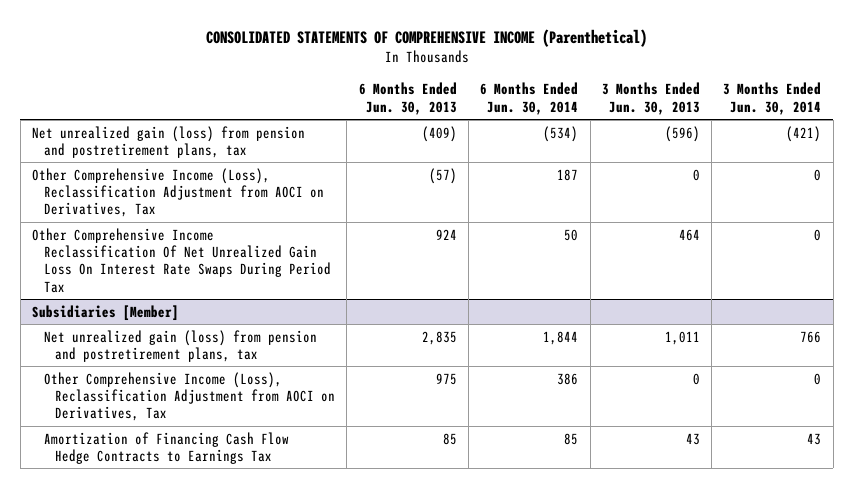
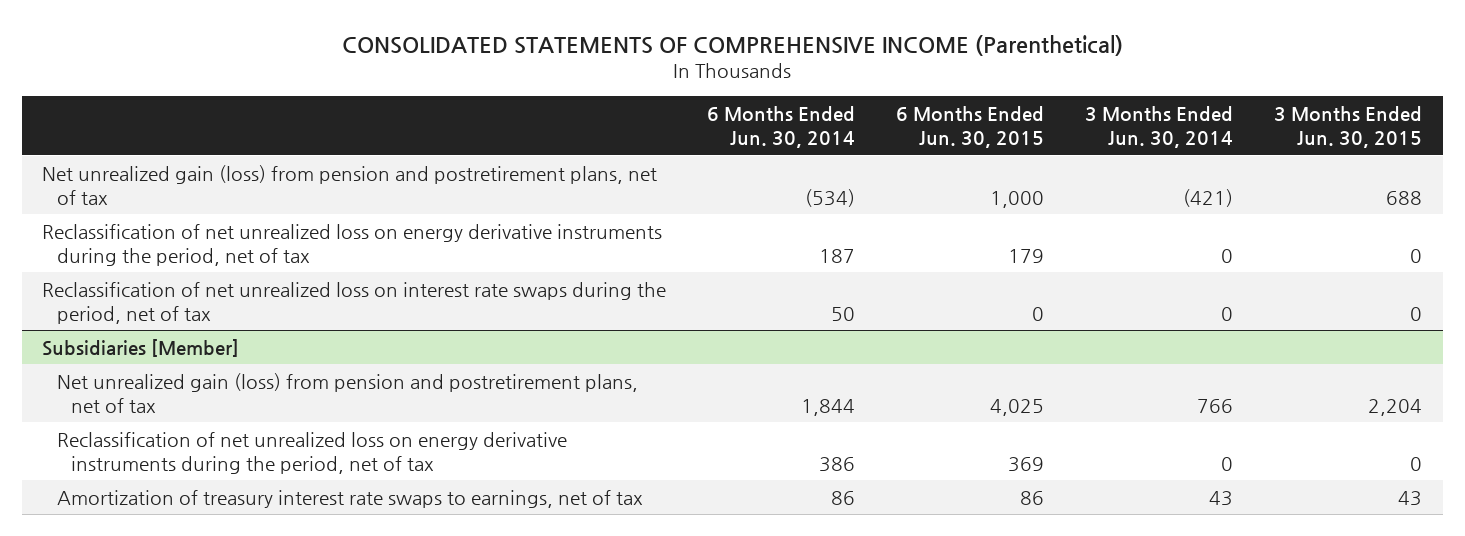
[358,82,457,115] 6 Months Ended Jun. 30, 2013 -> none
[601,82,700,115] 3 Months Ended Jun. 30, 2013 -> none
none -> [896,106,1045,149] 6 Months Ended Jun. 30, 2015
none -> [1274,106,1423,149] 3 Months Ended Jun. 30, 2015
[32,125,306,158] Net unrealized gain (loss) from pension and postretirement plans, tax -> [42,164,658,205] Net unrealized gain (loss) from pension and postretirement plans, net of tax
[32,167,324,218] Other Comprehensive Income (Loss), Reclassification Adjustment from AOCI on Derivatives, Tax -> [42,223,663,266] Reclassification of net unrealized loss on energy derivative instruments during the period, net of tax
[32,227,331,293] Other Comprehensive Income Reclassification Of Net Unrealized Gain Loss On Interest Rate Swaps During Period Tax -> [42,281,667,324] Reclassification of net unrealized loss on interest rate swaps during the period, net of tax
[43,329,317,362] Net unrealized gain (loss) from pension and postretirement plans, tax -> [56,372,638,413] Net unrealized gain (loss) from pension and postretirement plans, net of tax
[43,371,336,422] Other Comprehensive Income (Loss), Reclassification Adjustment from AOCI on Derivatives, Tax -> [56,431,567,474] Reclassification of net unrealized loss on energy derivative instruments during the period, net of tax
[43,431,289,464] Amortization of Financing Cash Flow Hedge Contracts to Earnings Tax -> [56,489,643,508] Amortization of treasury interest rate swaps to earnings, net of tax
[564,432,579,445] 85 -> [831,490,856,505] 86

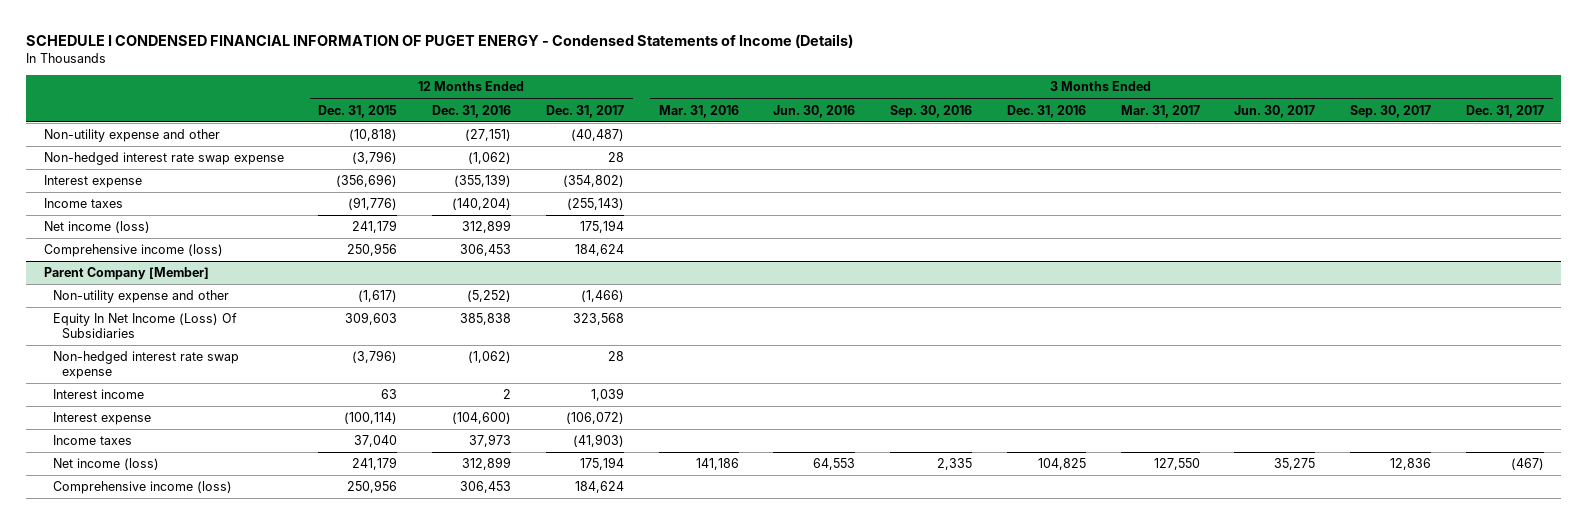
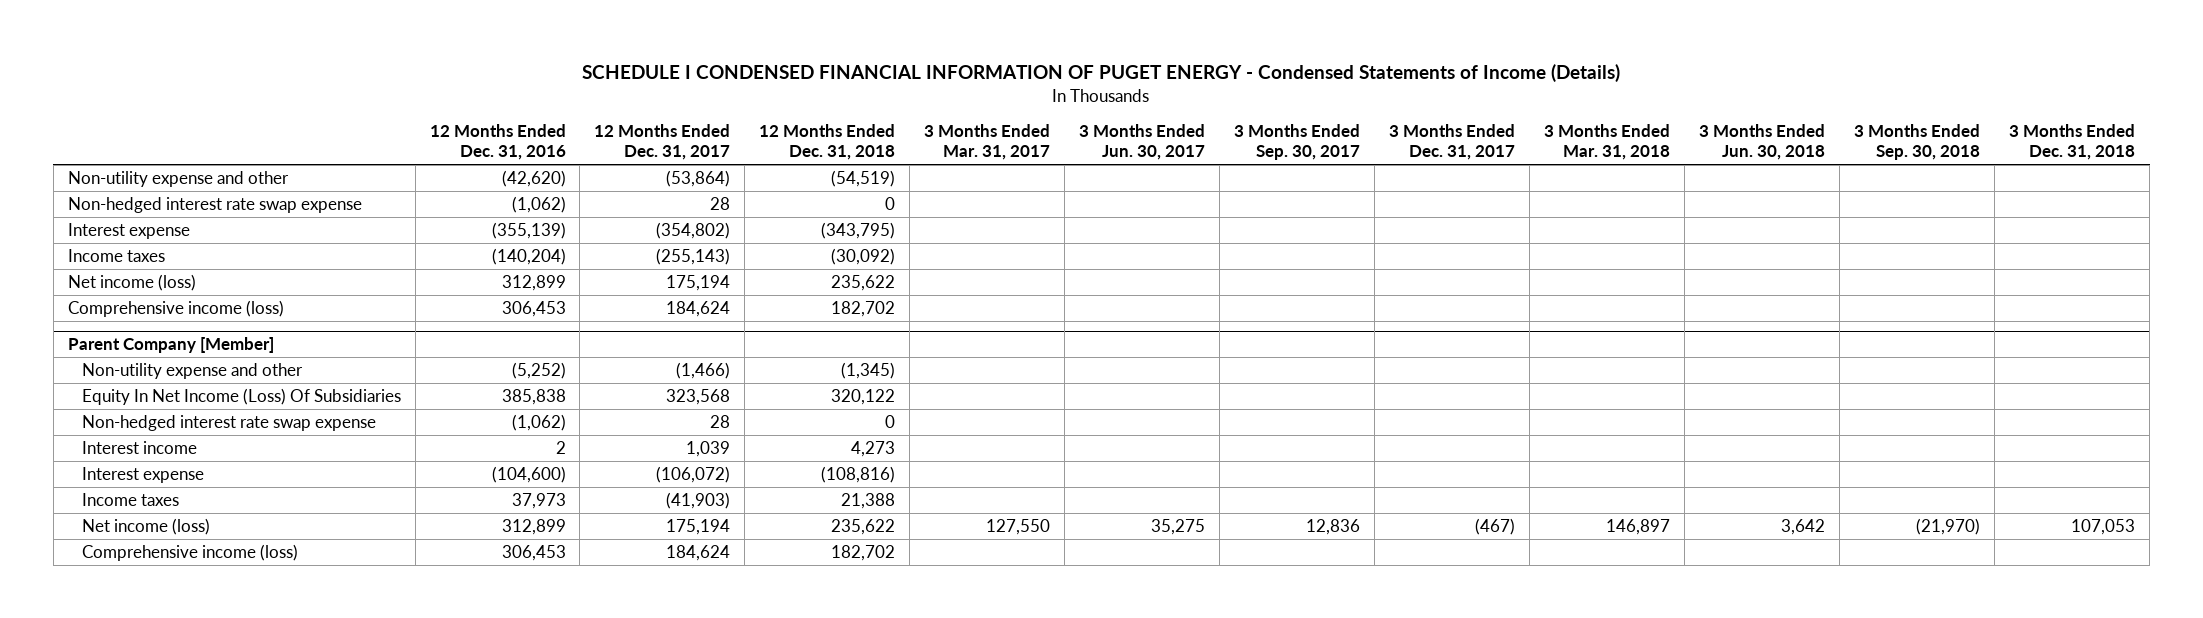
[318,104,398,118] Dec. 31, 2015 -> none
[658,104,739,118] Mar. 31, 2016 -> none
[773,104,856,118] Jun. 30, 2016 -> none
[890,104,973,118] Sep. 30, 2016 -> none
[1006,104,1086,118] Dec. 31, 2016 -> none
none -> [759,124,896,161] 12 Months Ended Dec. 31, 2018
none -> [1544,124,1671,161] 3 Months Ended Mar. 31, 2018
none -> [1699,124,1826,161] 3 Months Ended Jun. 30, 2018
none -> [1854,124,1981,161] 3 Months Ended Sep. 30, 2018
none -> [2009,124,2136,161] 3 Months Ended Dec. 31, 2018
[465,129,512,142] (27,151) -> [501,169,566,187] (42,620)
[570,129,624,142] (40,487) -> [666,169,731,187] (53,864)

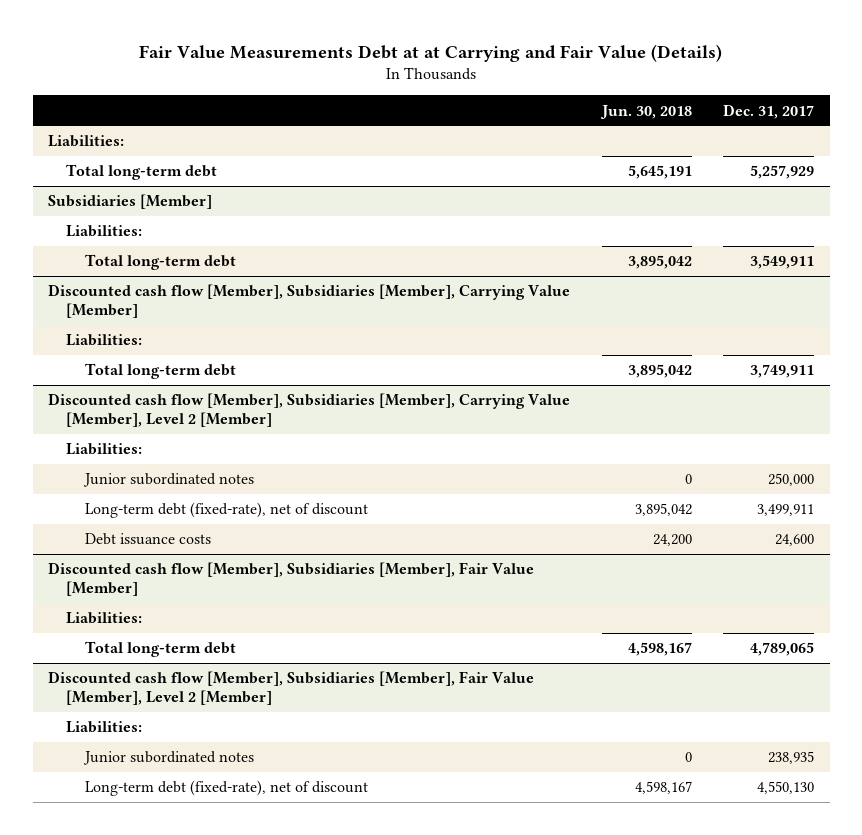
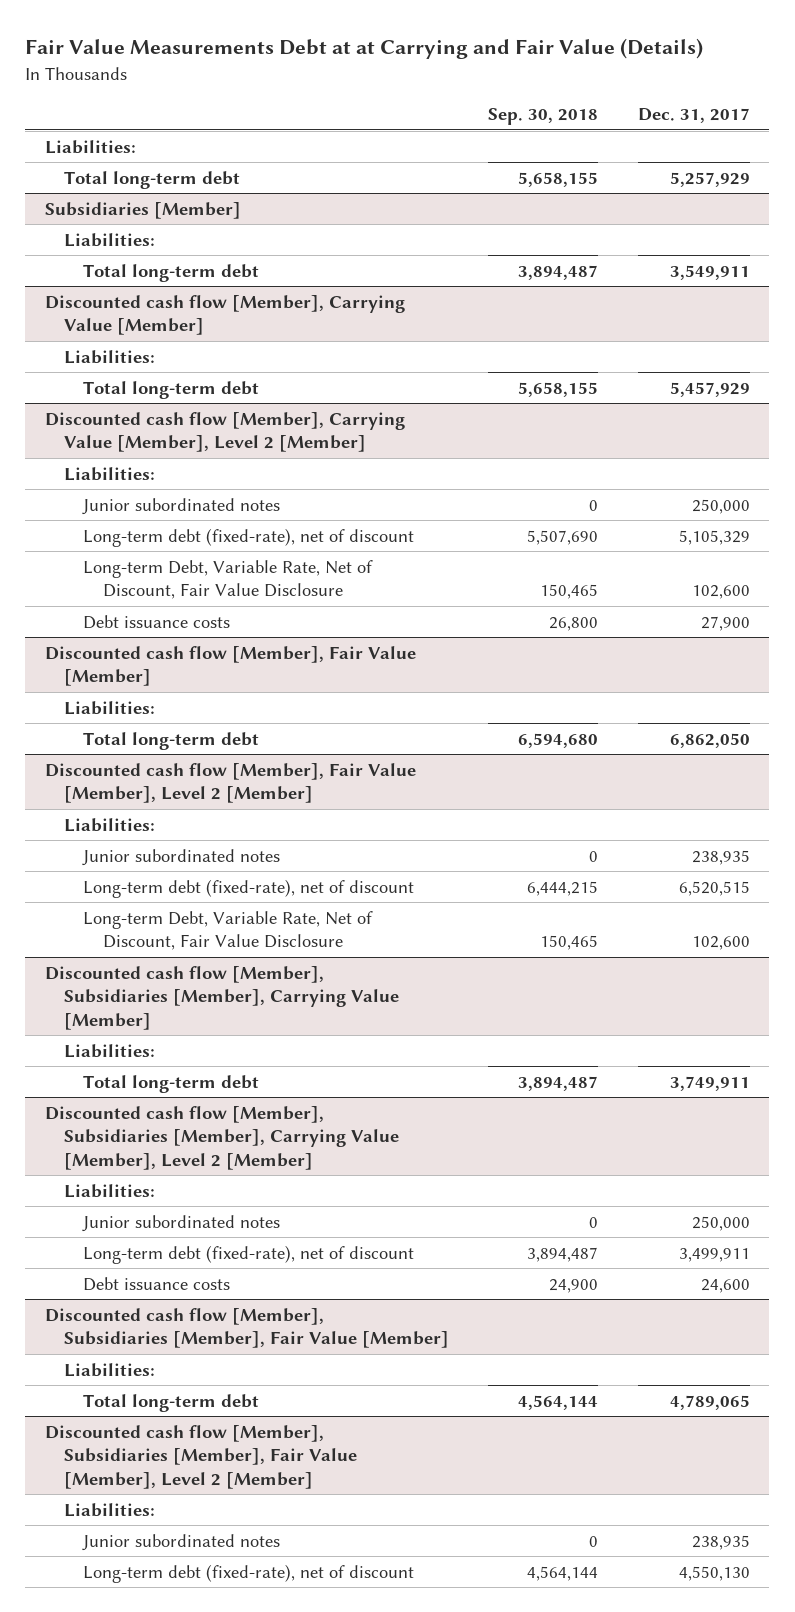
[599,104,692,119] Jun. 30, 2018 -> none
none -> [488,108,599,126] Sep. 30, 2018
none -> [44,294,405,336] Discounted cash flow [Member], Carrying Value [Member]
none -> [64,349,156,364] Liabilities:
none -> [83,380,260,399] Total long-term debt
none -> [44,411,405,453] Discounted cash flow [Member], Carrying Value [Member], Level 2 [Member]
none -> [64,466,156,481] Liabilities:
none -> [82,497,281,515] Junior subordinated notes
none -> [83,527,415,547] Long-term debt (fixed-rate), net of discount
none -> [83,559,374,600] Long-term Debt, Variable Rate, Net of Discount, Fair Value Disclosure
none -> [83,614,231,629] Debt issuance costs
none -> [44,645,416,687] Discounted cash flow [Member], Fair Value [Member]
none -> [64,700,156,715] Liabilities:
none -> [83,731,260,750] Total long-term debt
none -> [44,762,416,804] Discounted cash flow [Member], Fair Value [Member], Level 2 [Member]
none -> [64,817,156,832] Liabilities:
none -> [82,848,281,866] Junior subordinated notes
none -> [83,878,415,898] Long-term debt (fixed-rate), net of discount
none -> [83,910,374,951] Long-term Debt, Variable Rate, Net of Discount, Fair Value Disclosure

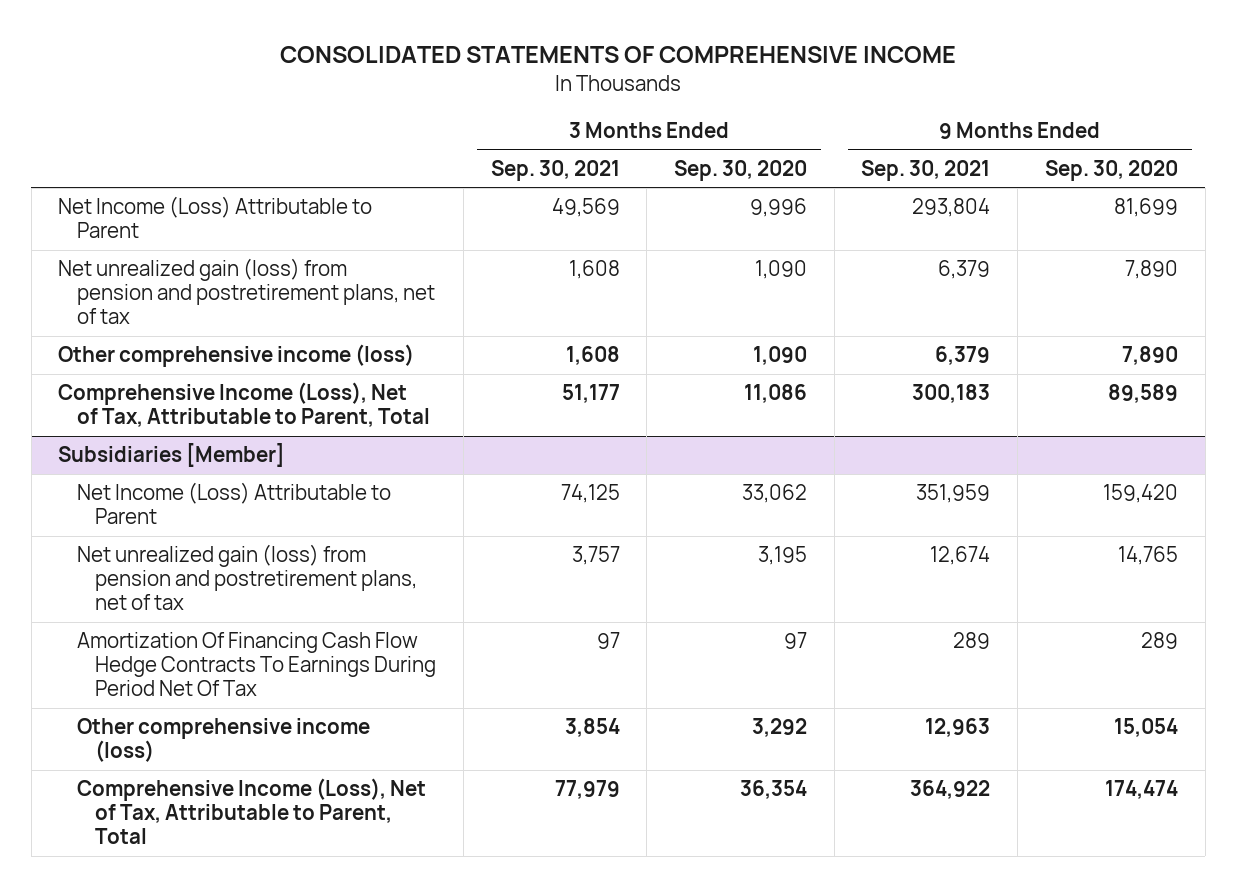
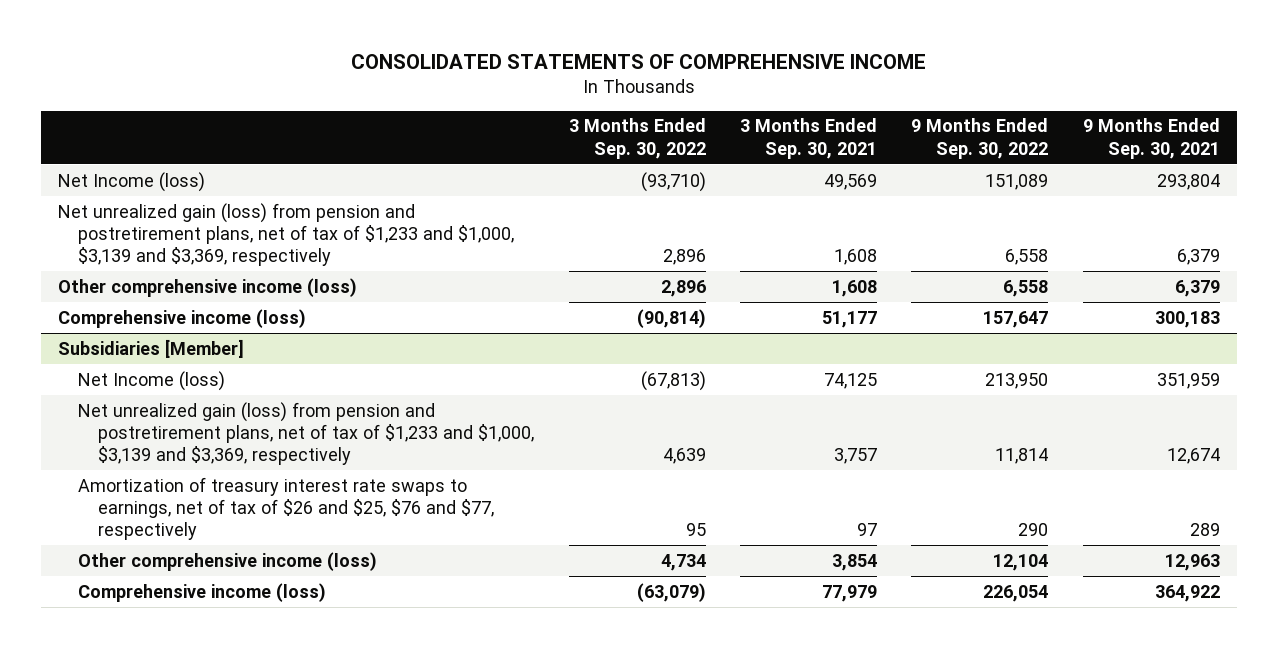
[674,159,808,181] Sep. 30, 2020 -> none
[1044,159,1178,181] Sep. 30, 2020 -> none
none -> [568,118,706,159] 3 Months Ended Sep. 30, 2022
none -> [911,118,1049,159] 9 Months Ended Sep. 30, 2022
[58,196,373,239] Net Income (Loss) Attributable to Parent -> [57,171,205,192] Net Income (loss)
[58,258,435,325] Net unrealized gain (loss) from pension and postretirement plans, net of tax -> [57,202,514,267] Net unrealized gain (loss) from pension and postretirement plans, net of tax of $1,233 and $1,000, $3,139 and $3,369, respectively
[58,382,430,428] Comprehensive Income (Loss), Net of Tax, Attributable to Parent, Total -> [57,308,306,328] Comprehensive income (loss)
[76,482,391,525] Net Income (Loss) Attributable to Parent -> [77,370,225,391] Net Income (loss)
[76,544,418,611] Net unrealized gain (loss) from pension and postretirement plans, net of tax -> [77,401,535,466] Net unrealized gain (loss) from pension and postretirement plans, net of tax of $1,233 and $1,000, $3,139 and $3,369, respectively
[76,632,437,697] Amortization Of Financing Cash Flow Hedge Contracts To Earnings During Period Net Of Tax -> [77,476,495,541] Amortization of treasury interest rate swaps to earnings, net of tax of $26 and $25, $76 and $77, respectively
[76,778,426,845] Comprehensive Income (Loss), Net of Tax, Attributable to Parent, Total -> [77,582,326,602] Comprehensive income (loss)

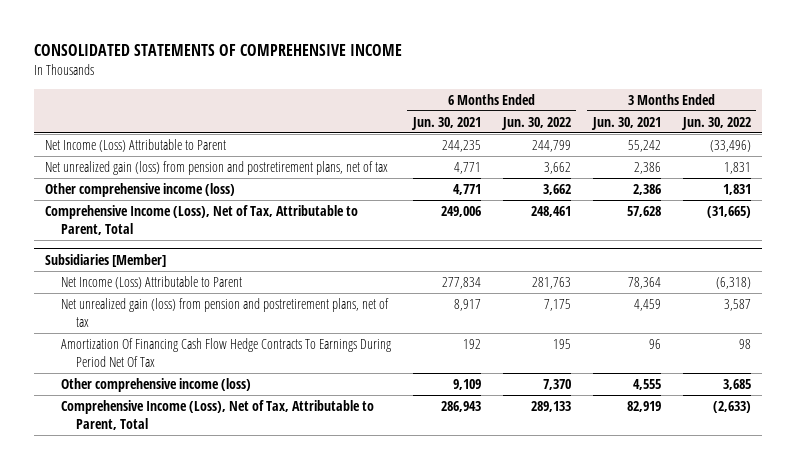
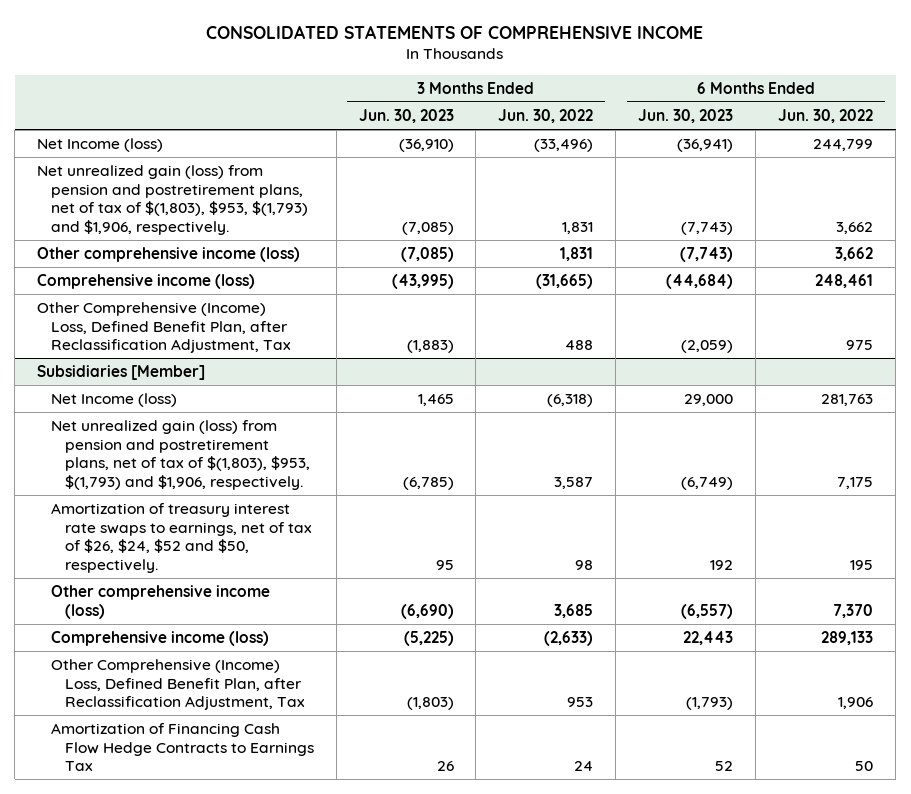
[410,116,481,130] Jun. 30, 2021 -> none
[590,116,661,130] Jun. 30, 2021 -> none
none -> [358,108,454,123] Jun. 30, 2023
none -> [638,108,734,123] Jun. 30, 2023
[45,138,227,152] Net Income (Loss) Attributable to Parent -> [37,138,164,153] Net Income (loss)
[45,160,389,175] Net unrealized gain (loss) from pension and postretirement plans, net of tax -> [37,165,308,235] Net unrealized gain (loss) from pension and postretirement plans, net of tax of $(1,803), $953, $(1,793) and $1,906, respectively.
[45,204,359,235] Comprehensive Income (Loss), Net of Tax, Attributable to Parent, Total -> [37,274,256,290] Comprehensive income (loss)
none -> [37,302,291,354] Other Comprehensive (Income) Loss, Defined Benefit Plan, after Reclassification Adjustment, Tax
[60,275,242,289] Net Income (Loss) Attributable to Parent -> [50,393,177,408] Net Income (loss)
[60,297,389,327] Net unrealized gain (loss) from pension and postretirement plans, net of tax -> [50,420,310,490] Net unrealized gain (loss) from pension and postretirement plans, net of tax of $(1,803), $953, $(1,793) and $1,906, respectively.
[60,337,391,367] Amortization Of Financing Cash Flow Hedge Contracts To Earnings During Period Net Of Tax -> [50,503,312,573] Amortization of treasury interest rate swaps to earnings, net of tax of $26, $24, $52 and $50, respectively.
[60,399,374,430] Comprehensive Income (Loss), Net of Tax, Attributable to Parent, Total -> [50,631,269,647] Comprehensive income (loss)
none -> [50,659,305,711] Other Comprehensive (Income) Loss, Defined Benefit Plan, after Reclassification Adjustment, Tax
none -> [50,723,314,772] Amortization of Financing Cash Flow Hedge Contracts to Earnings Tax

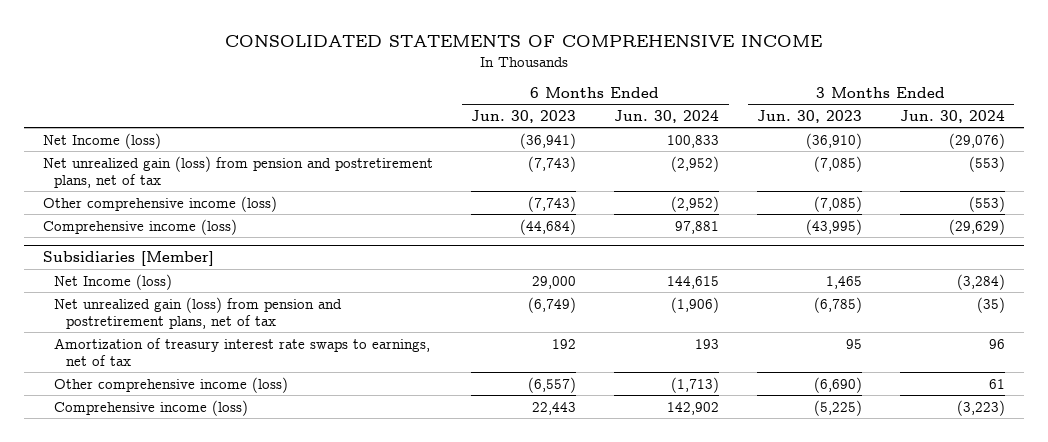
[498,108,594,123] Jun. 30, 2022 -> none
[778,108,874,123] Jun. 30, 2022 -> none
none -> [614,109,720,123] Jun. 30, 2024
none -> [899,109,1005,123] Jun. 30, 2024
[37,165,308,235] Net unrealized gain (loss) from pension and postretirement plans, net of tax of $(1,803), $953, $(1,793) and $1,906, respectively. -> [43,155,434,188] Net unrealized gain (loss) from pension and postretirement plans, net of tax
[37,302,291,354] Other Comprehensive (Income) Loss, Defined Benefit Plan, after Reclassification Adjustment, Tax -> none
[50,420,310,490] Net unrealized gain (loss) from pension and postretirement plans, net of tax of $(1,803), $953, $(1,793) and $1,906, respectively. -> [54,296,343,329] Net unrealized gain (loss) from pension and postretirement plans, net of tax
[50,503,312,573] Amortization of treasury interest rate swaps to earnings, net of tax of $26, $24, $52 and $50, respectively. -> [54,337,431,366] Amortization of treasury interest rate swaps to earnings, net of tax
[50,659,305,711] Other Comprehensive (Income) Loss, Defined Benefit Plan, after Reclassification Adjustment, Tax -> none
[50,723,314,772] Amortization of Financing Cash Flow Hedge Contracts to Earnings Tax -> none

